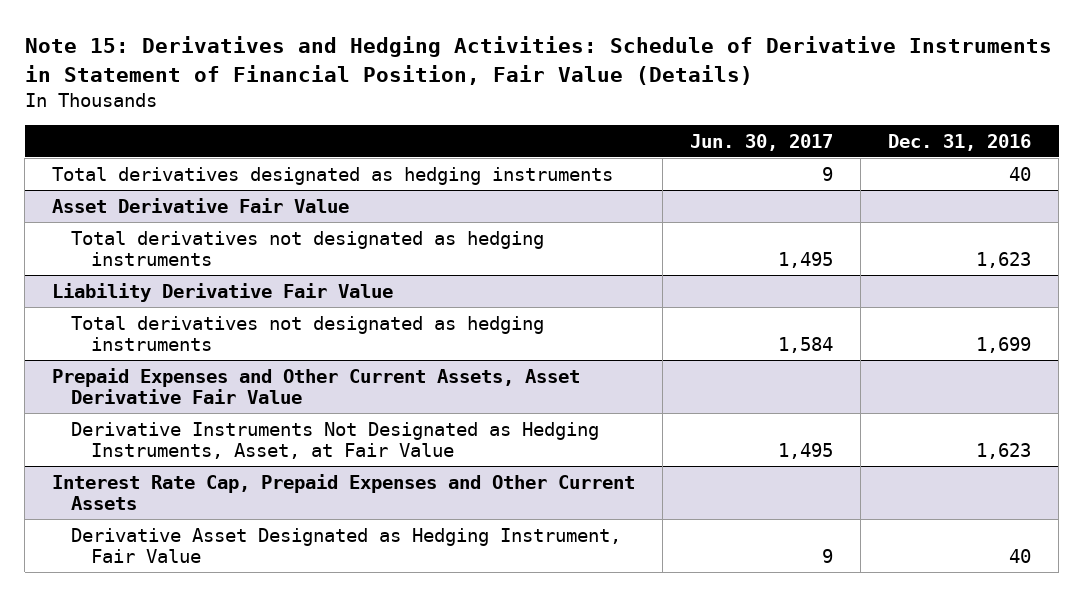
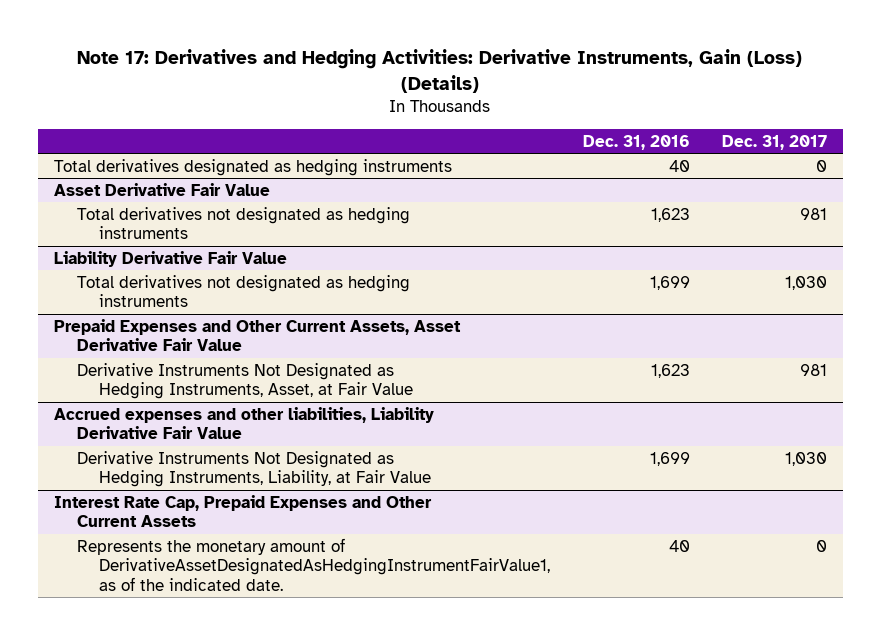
[24,36,1052,85] Note 15: Derivatives and Hedging Activities: Schedule of Derivative Instruments in Statement of Financial Position, Fair Value (Details) -> [77,48,803,93] Note 17: Derivatives and Hedging Activities: Derivative Instruments, Gain (Loss) (Details)
[690,133,834,151] Jun. 30, 2017 -> none
none -> [722,134,828,150] Dec. 31, 2017
none -> [53,406,434,440] Accrued expenses and other liabilities, Liability Derivative Fair Value
none -> [76,450,432,488] Derivative Instruments Not Designated as Hedging Instruments, Liability, at Fair Value
[71,527,622,563] Derivative Asset Designated as Hedging Instrument, Fair Value -> none
none -> [76,537,551,591] Represents the monetary amount of DerivativeAssetDesignatedAsHedgingInstrumentFairValue1, as of the indicated date.

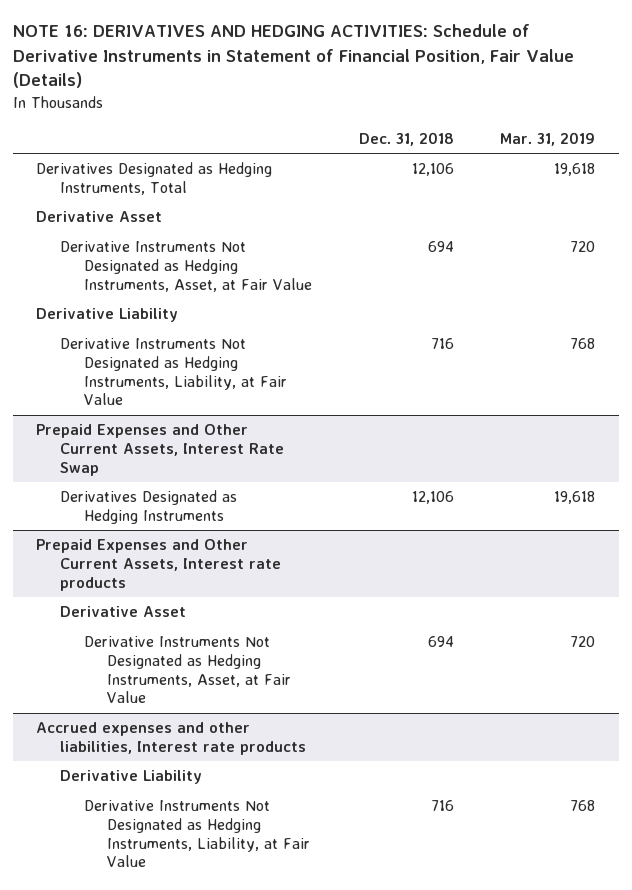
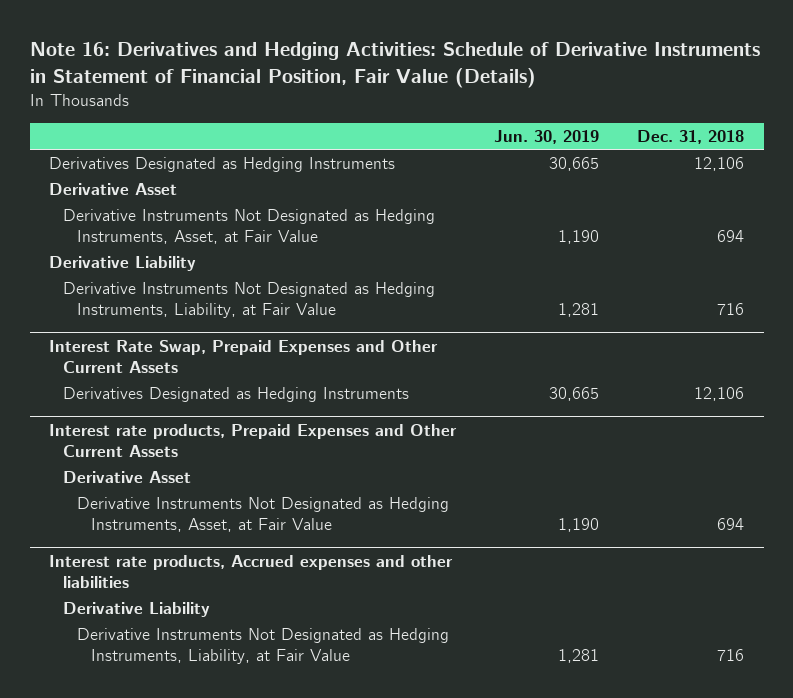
[12,24,574,89] NOTE 16: DERIVATIVES AND HEDGING ACTIVITIES: Schedule of Derivative Instruments in Statement of Financial Position, Fair Value (Details) -> [29,42,760,88] Note 16: Derivatives and Hedging Activities: Schedule of Derivative Instruments in Statement of Financial Position, Fair Value (Details)
[500,131,596,146] Mar. 31, 2019 -> none
none -> [494,130,600,145] Jun. 30, 2019
[36,162,273,195] Derivatives Designated as Hedging Instruments, Total -> [48,157,395,173] Derivatives Designated as Hedging Instruments
[36,424,284,476] Prepaid Expenses and Other Current Assets, Interest Rate Swap -> [48,339,438,373] Interest Rate Swap, Prepaid Expenses and Other Current Assets
[36,539,281,591] Prepaid Expenses and Other Current Assets, Interest rate products -> [48,423,457,457] Interest rate products, Prepaid Expenses and Other Current Assets
[36,722,306,755] Accrued expenses and other liabilities, Interest rate products -> [48,554,453,588] Interest rate products, Accrued expenses and other liabilities

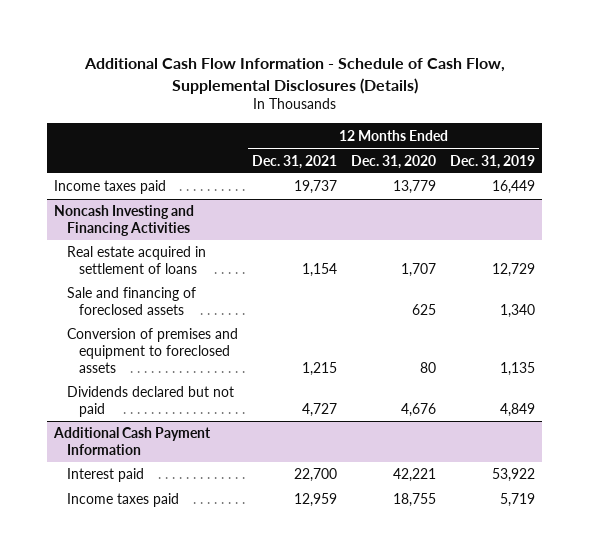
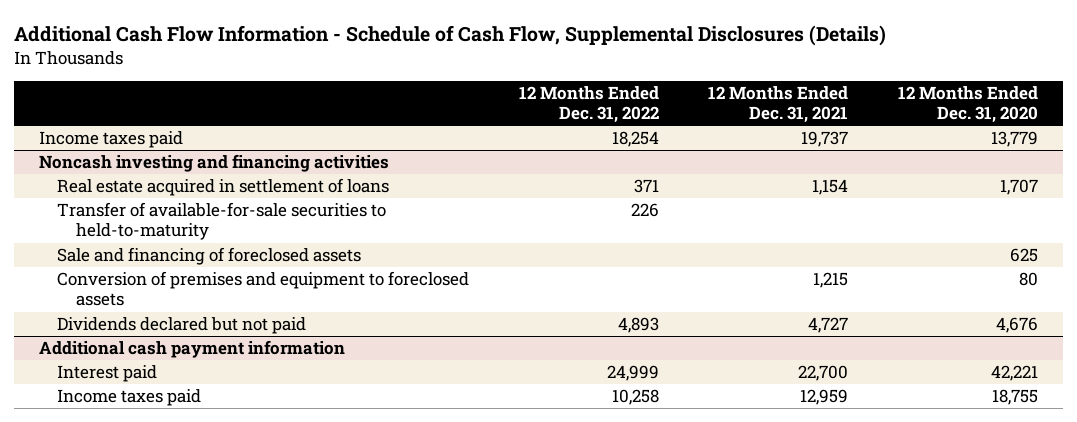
[450,154,536,169] Dec. 31, 2019 -> none
none -> [518,86,659,124] 12 Months Ended Dec. 31, 2022
[54,205,195,237] Noncash Investing and Financing Activities -> [38,154,389,173] Noncash investing and financing activities
none -> [57,202,387,241] Transfer of available-for-sale securities to held-to-maturity
[53,427,212,456] Additional Cash Payment Information -> [38,340,345,359] Additional cash payment information

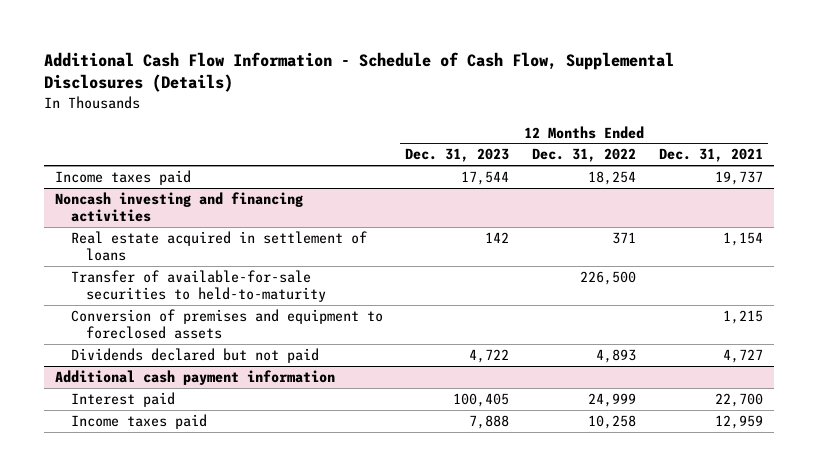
[898,86,1039,124] 12 Months Ended Dec. 31, 2020 -> none
none -> [405,148,510,163] Dec. 31, 2023
[57,247,362,266] Sale and financing of foreclosed assets -> none
[630,203,659,218] 226 -> [579,270,636,285] 226,500

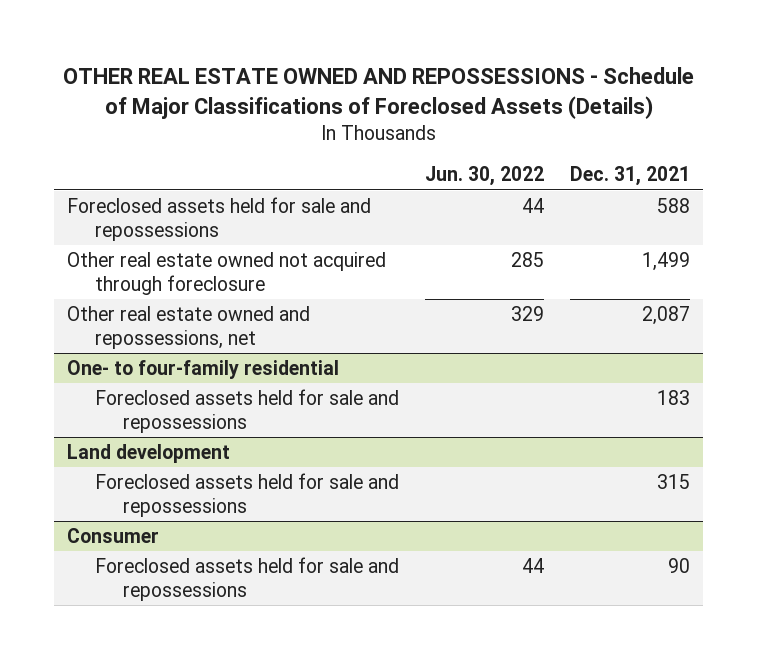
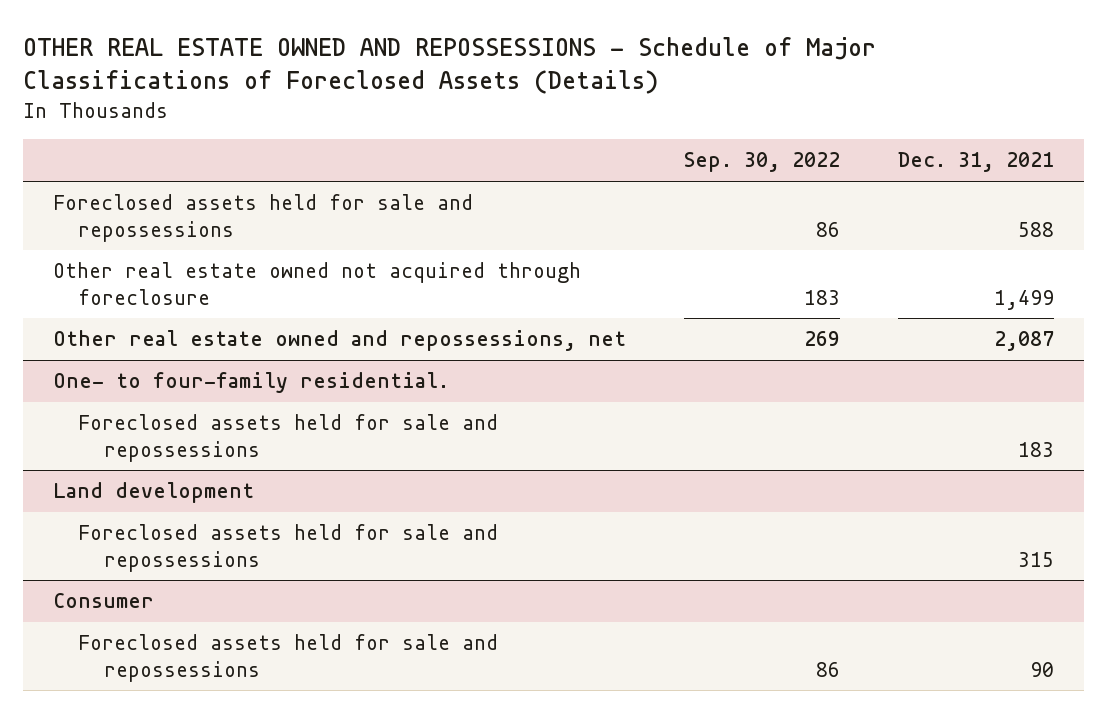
[425,166,545,187] Jun. 30, 2022 -> none
none -> [684,152,841,173] Sep. 30, 2022
[67,359,340,379] One- to four-family residential -> [52,372,449,394] One- to four-family residential.

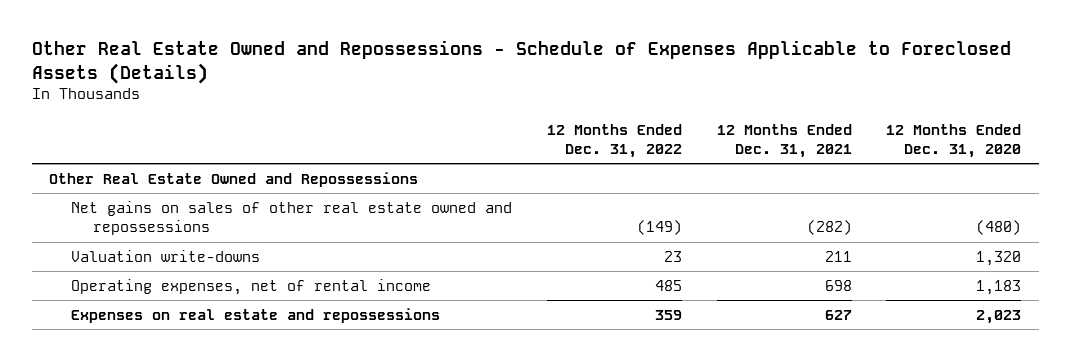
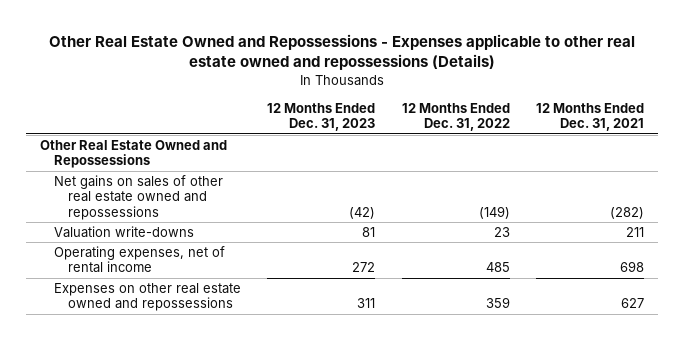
[31,40,1011,84] Other Real Estate Owned and Repossessions - Schedule of Expenses Applicable to Foreclosed Assets (Details) -> [49,33,636,71] Other Real Estate Owned and Repossessions - Expenses applicable to other real estate owned and repossessions (Details)
[886,123,1022,158] 12 Months Ended Dec. 31, 2020 -> none
none -> [267,102,376,132] 12 Months Ended Dec. 31, 2023
[71,308,441,324] Expenses on real estate and repossessions -> [53,282,241,312] Expenses on other real estate owned and repossessions

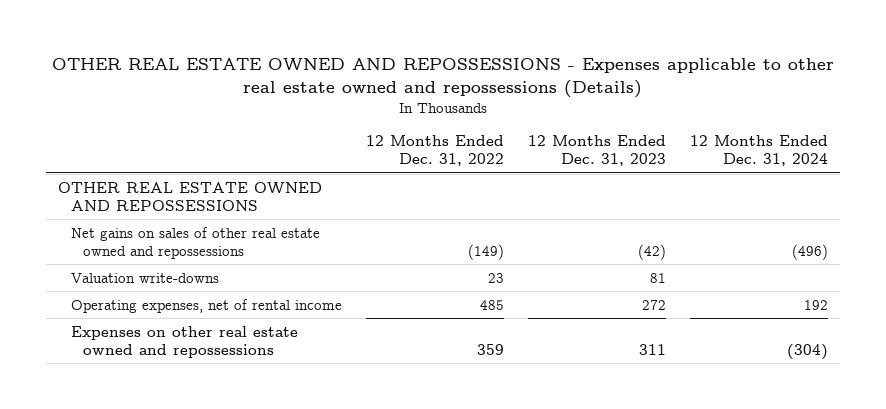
[49,33,636,71] Other Real Estate Owned and Repossessions - Expenses applicable to other real estate owned and repossessions (Details) -> [52,57,835,98] OTHER REAL ESTATE OWNED AND REPOSSESSIONS - Expenses applicable to other real estate owned and repossessions (Details)
[536,102,645,132] 12 Months Ended Dec. 31, 2021 -> none
none -> [689,135,828,167] 12 Months Ended Dec. 31, 2024
[39,139,227,169] Other Real Estate Owned and Repossessions -> [58,181,323,211] OTHER REAL ESTATE OWNED AND REPOSSESSIONS

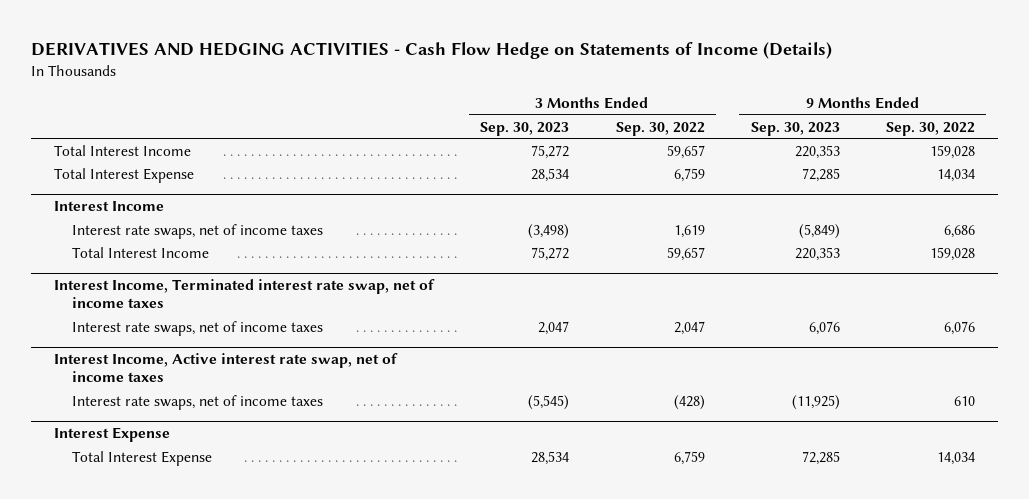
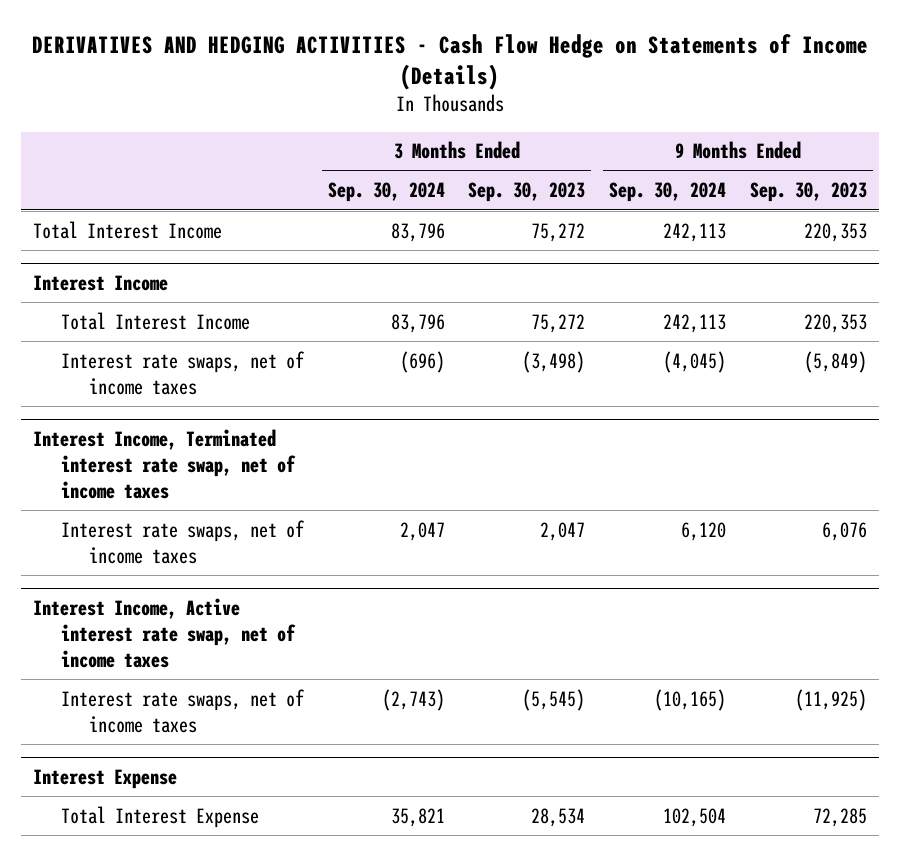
[615,121,705,136] Sep. 30, 2022 -> none
[885,121,975,136] Sep. 30, 2022 -> none
none -> [327,182,445,203] Sep. 30, 2024
none -> [609,182,727,203] Sep. 30, 2024
[54,167,195,183] Total Interest Expense -> none
[72,223,324,239] Interest rate swaps, net of income taxes -> [61,350,306,395] Interest rate swaps, net of income taxes

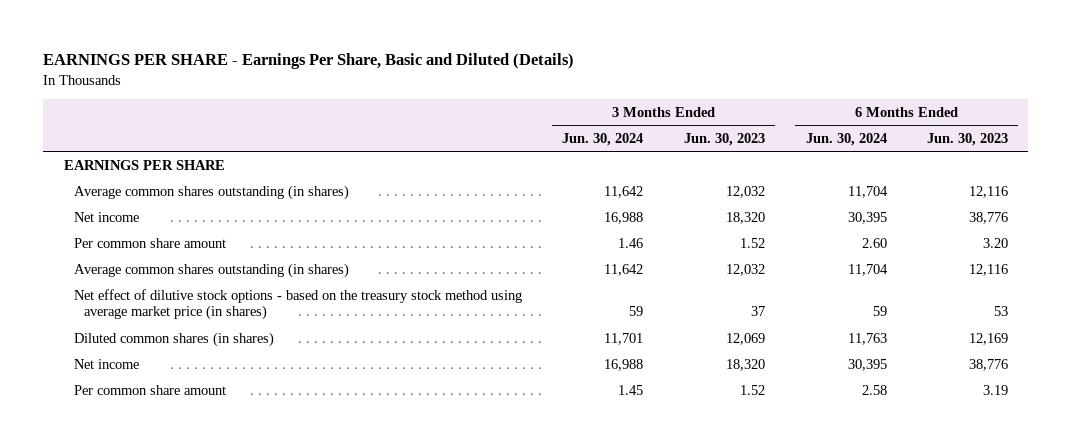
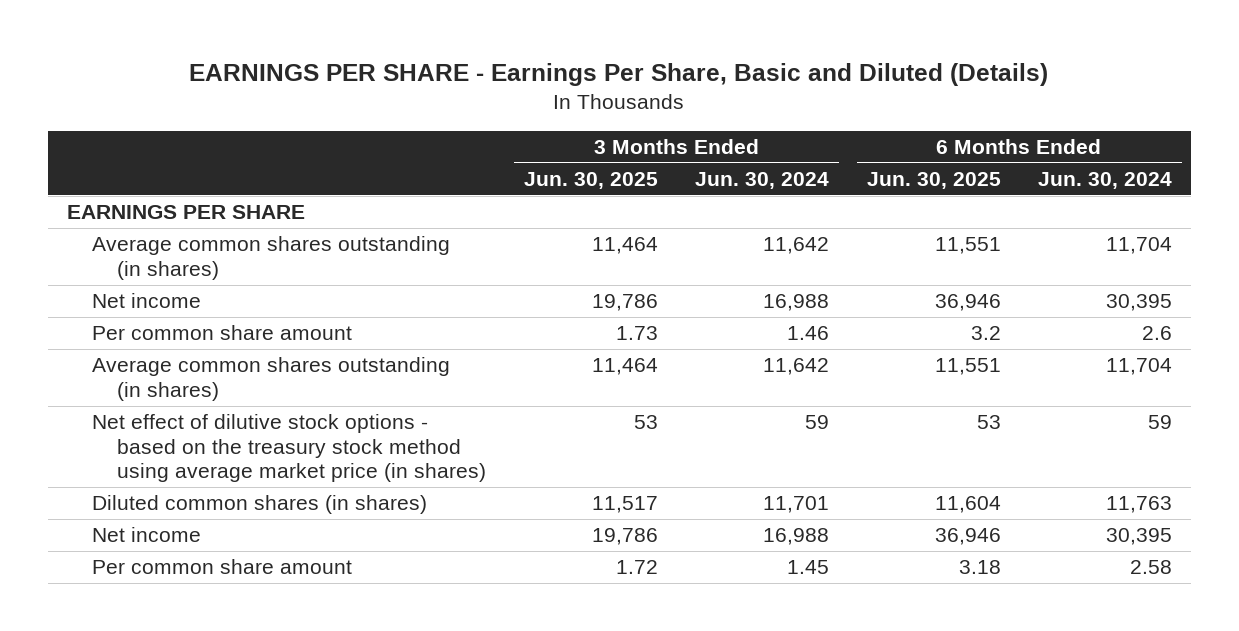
[683,132,765,146] Jun. 30, 2023 -> none
[927,132,1009,146] Jun. 30, 2023 -> none
none -> [523,172,658,190] Jun. 30, 2025
none -> [866,172,1001,190] Jun. 30, 2025
[861,237,887,248] 2.60 -> [1142,326,1173,341] 2.6

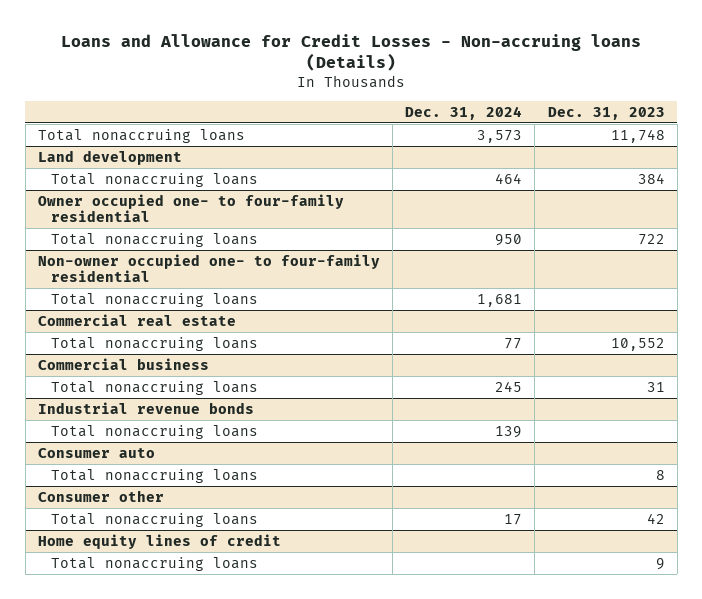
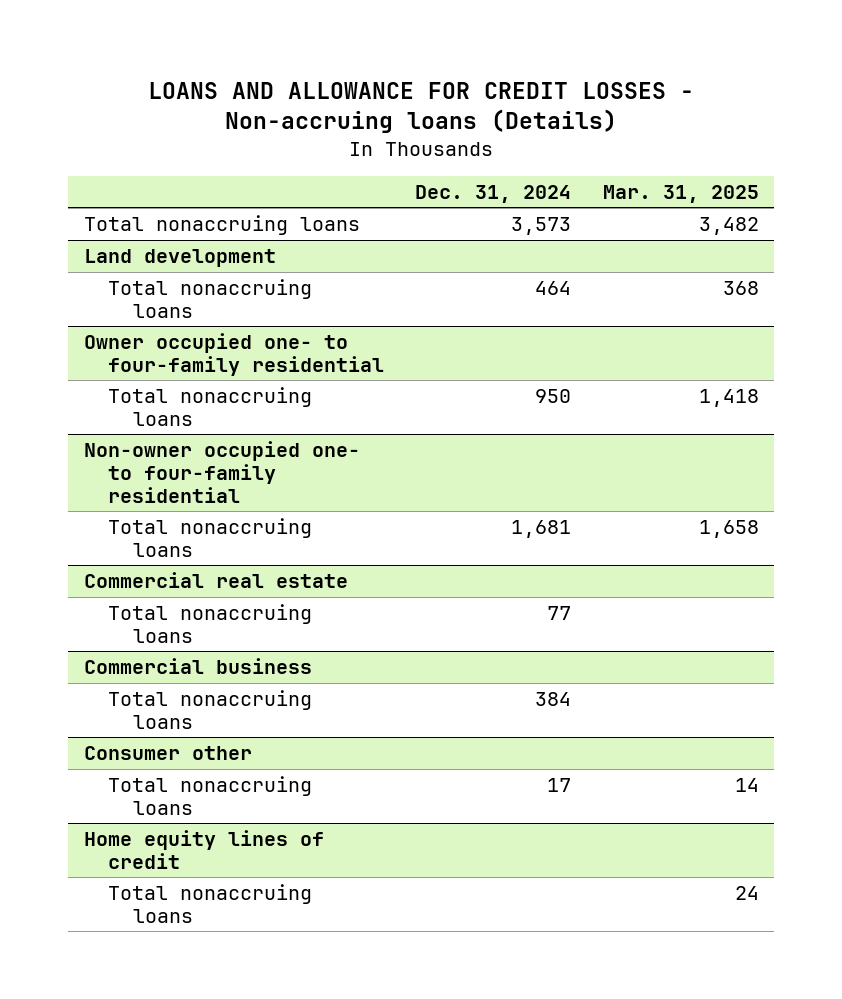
[61,33,642,72] Loans and Allowance for Credit Losses - Non-accruing loans (Details) -> [148,81,695,134] LOANS AND ALLOWANCE FOR CREDIT LOSSES - Non-accruing loans (Details)
[547,106,665,120] Dec. 31, 2023 -> none
none -> [602,184,759,203] Mar. 31, 2025
[37,401,254,414] Industrial revenue bonds -> none
[50,424,258,439] Total nonaccruing loans -> none
[37,447,155,458] Consumer auto -> none
[50,468,258,483] Total nonaccruing loans -> none
[495,380,523,392] 245 -> [535,691,572,706] 384

